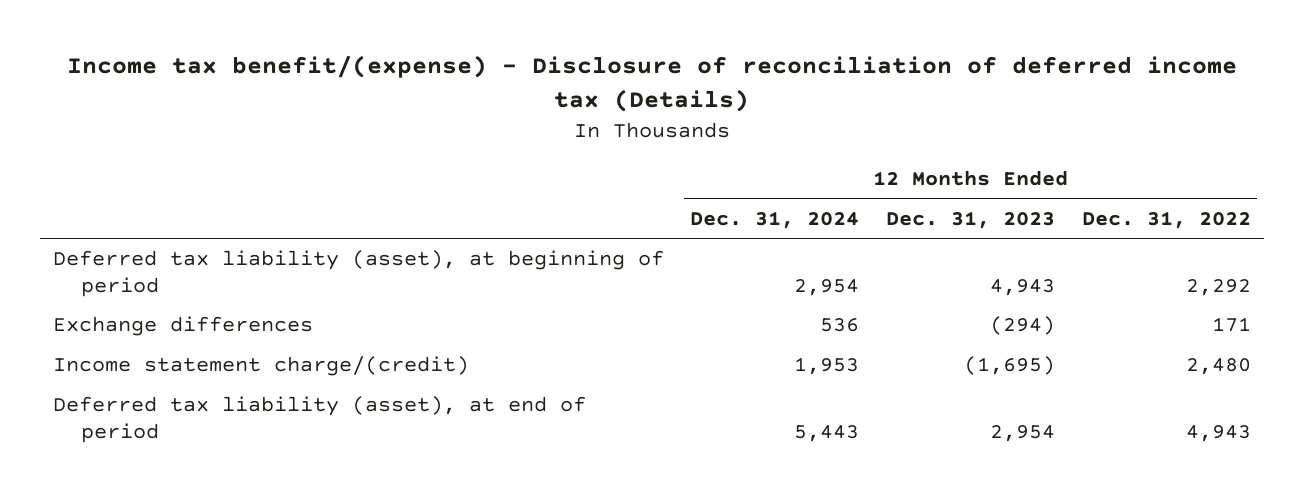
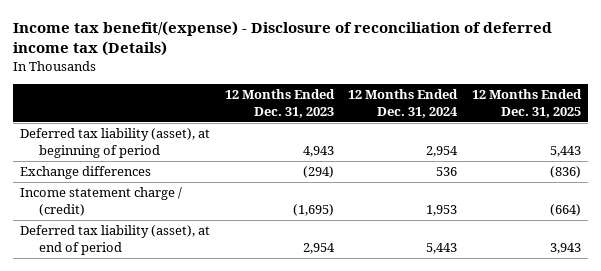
[1081,210,1251,229] Dec. 31, 2022 -> none
none -> [471,89,582,119] 12 Months Ended Dec. 31, 2025
[52,356,469,377] Income statement charge/(credit) -> [20,187,183,217] Income statement charge / (credit)

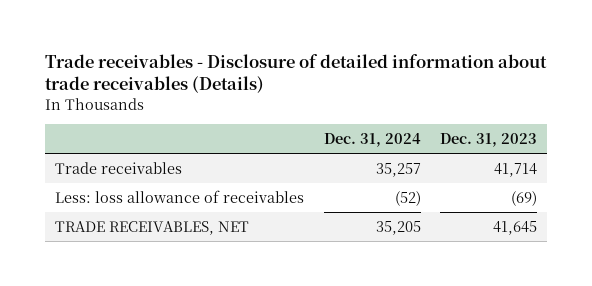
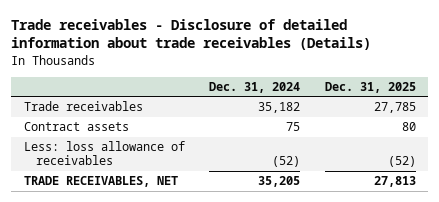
[440,132,538,147] Dec. 31, 2023 -> none
none -> [324,81,416,93] Dec. 31, 2025
[375,162,421,177] 35,257 -> [258,102,301,114] 35,182
none -> [23,122,129,132] Contract assets

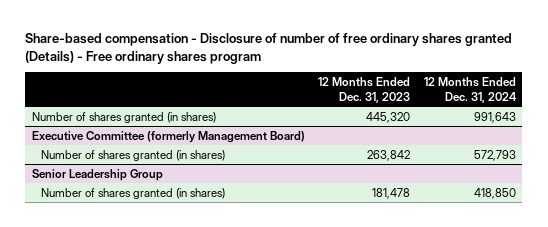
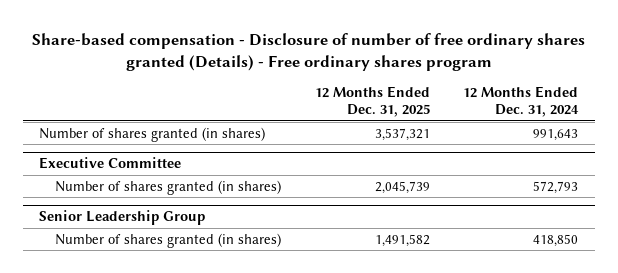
[318,77,411,103] 12 Months Ended Dec. 31, 2023 -> none
none -> [314,86,430,118] 12 Months Ended Dec. 31, 2025
[32,130,306,143] Executive Committee (formerly Management Board) -> [39,157,182,170] Executive Committee

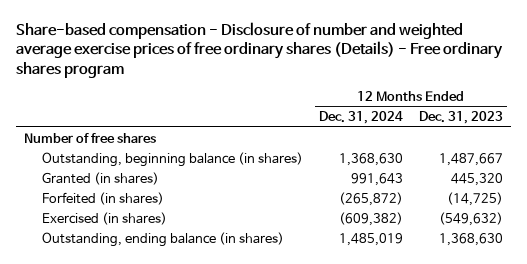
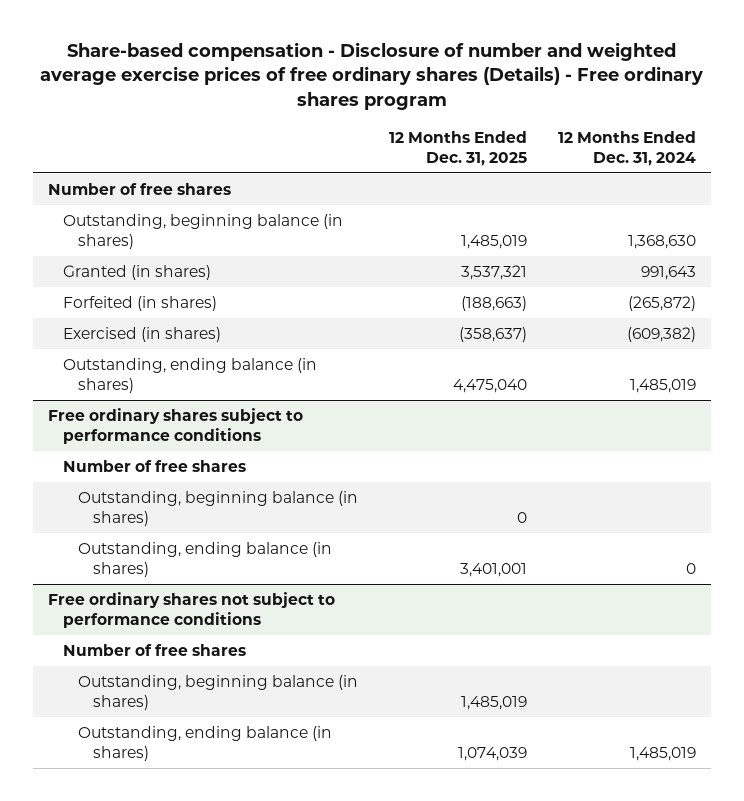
[419,110,504,124] Dec. 31, 2023 -> none
none -> [388,130,527,166] 12 Months Ended Dec. 31, 2025
none -> [48,408,304,445] Free ordinary shares subject to performance conditions
none -> [63,460,247,473] Number of free shares
none -> [78,491,359,527] Outstanding, beginning balance (in shares)
none -> [78,542,333,578] Outstanding, ending balance (in shares)
none -> [48,592,336,629] Free ordinary shares not subject to performance conditions
none -> [63,644,247,657] Number of free shares
none -> [78,675,359,711] Outstanding, beginning balance (in shares)
none -> [78,726,333,762] Outstanding, ending balance (in shares)

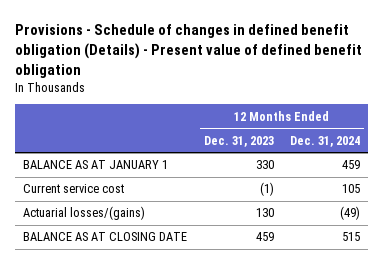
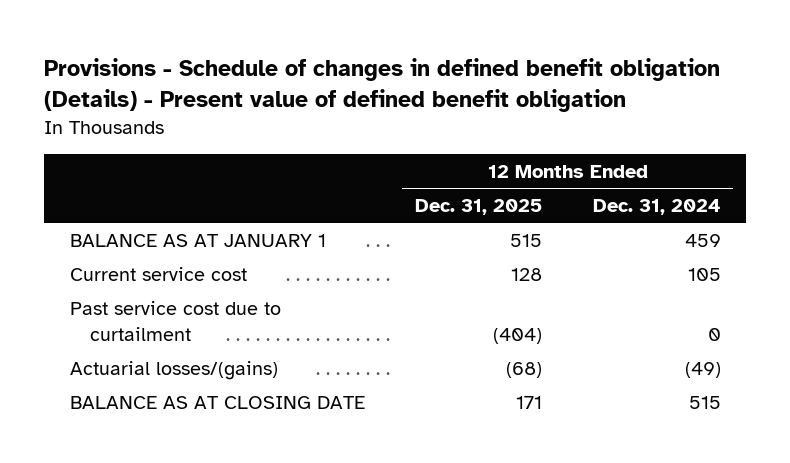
[203,135,274,147] Dec. 31, 2023 -> none
none -> [415,199,543,216] Dec. 31, 2025
none -> [69,300,281,341] Past service cost due to curtailment

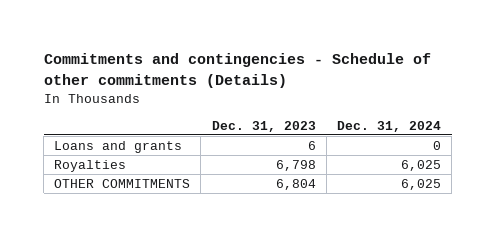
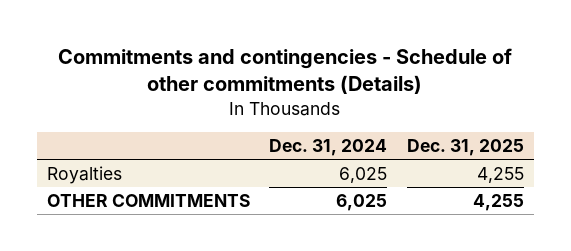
[211,120,316,132] Dec. 31, 2023 -> none
none -> [406,138,524,156] Dec. 31, 2025
[54,140,183,153] Loans and grants -> none

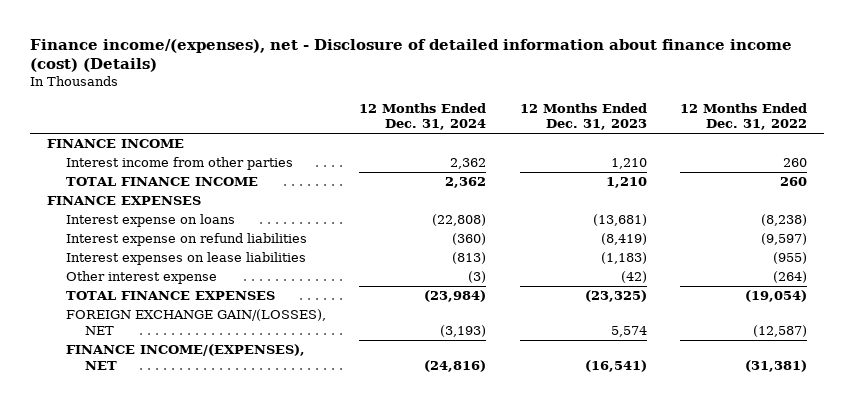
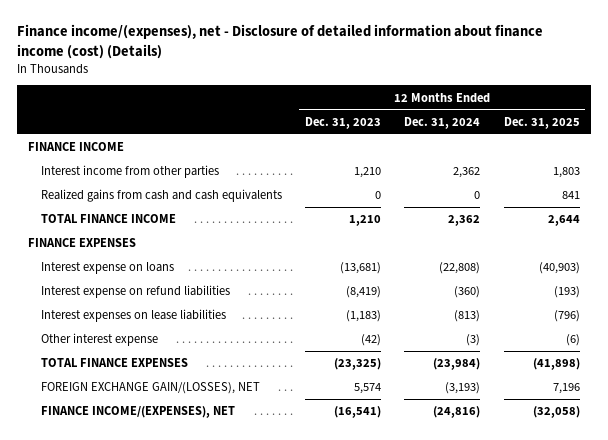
[680,102,808,131] 12 Months Ended Dec. 31, 2022 -> none
none -> [503,116,580,129] Dec. 31, 2025
none -> [40,189,282,203] Realized gains from cash and cash equivalents

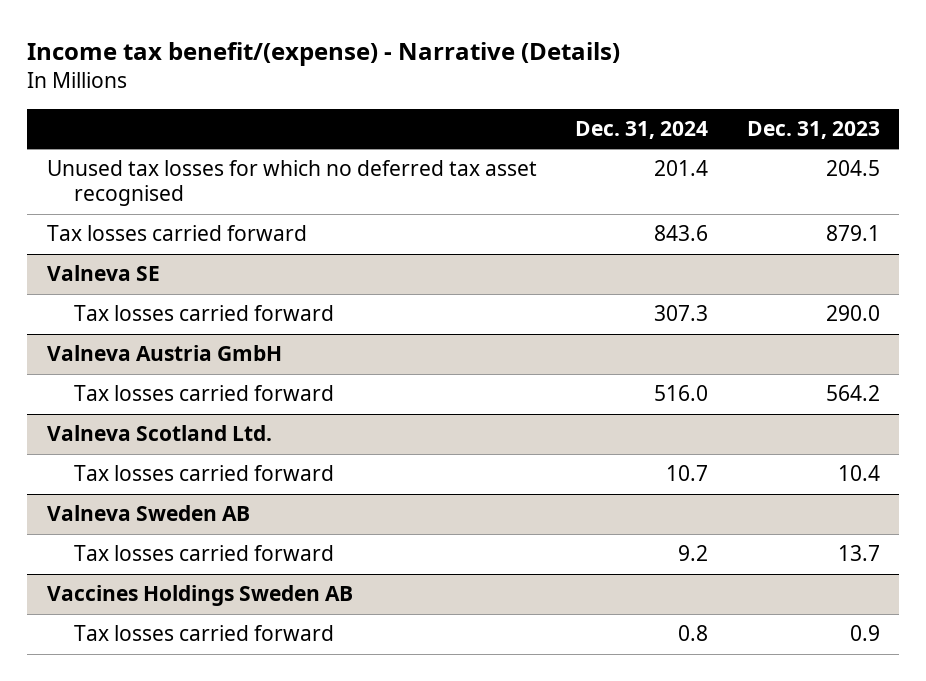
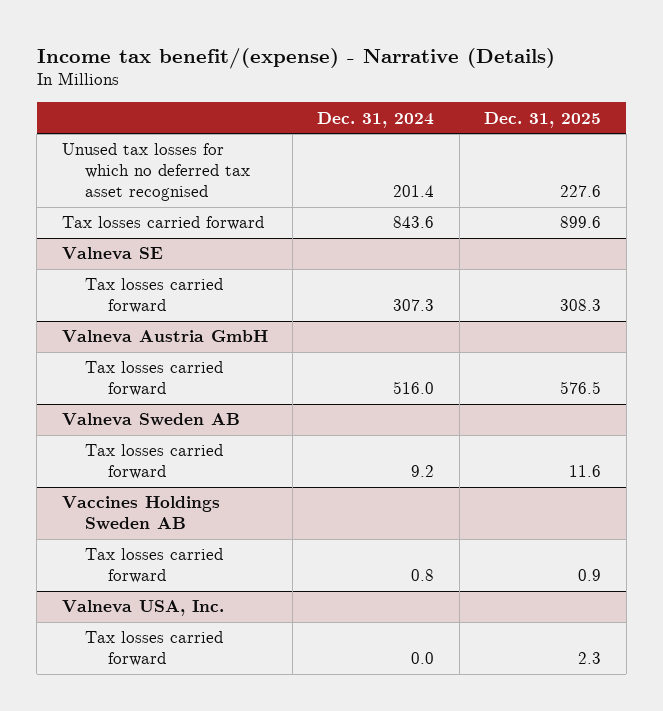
[746,120,880,139] Dec. 31, 2023 -> none
none -> [484,111,602,128] Dec. 31, 2025
[46,425,272,442] Valneva Scotland Ltd. -> none
[73,465,334,482] Tax losses carried forward -> none
none -> [61,600,224,617] Valneva USA, Inc.
none -> [84,631,223,667] Tax losses carried forward

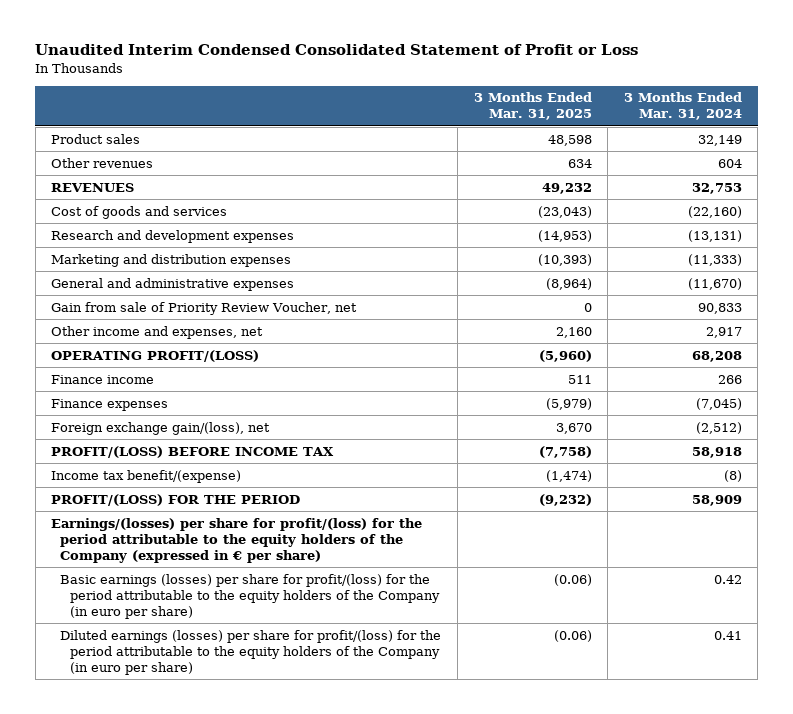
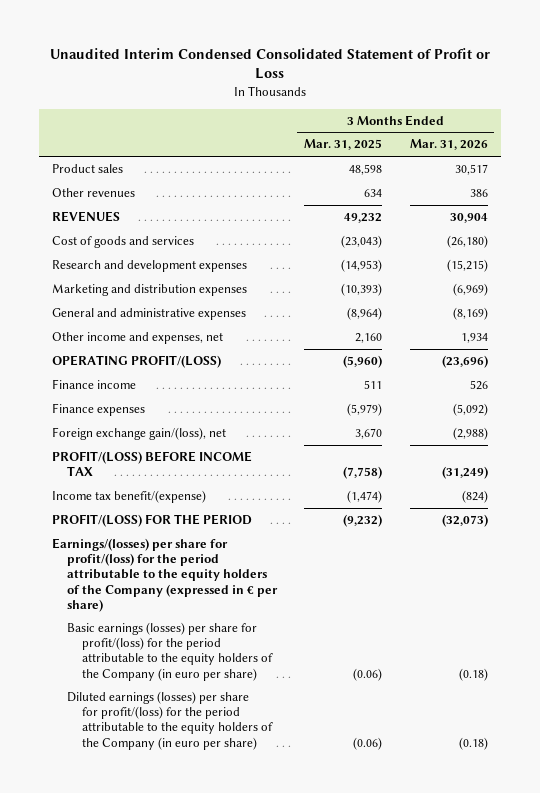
[623,92,742,121] 3 Months Ended Mar. 31, 2024 -> none
none -> [409,139,488,151] Mar. 31, 2026
[51,301,358,315] Gain from sale of Priority Review Voucher, net -> none

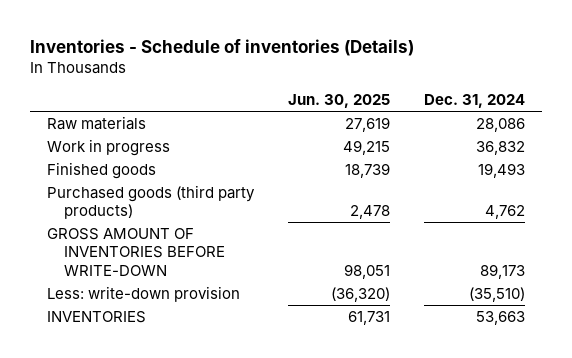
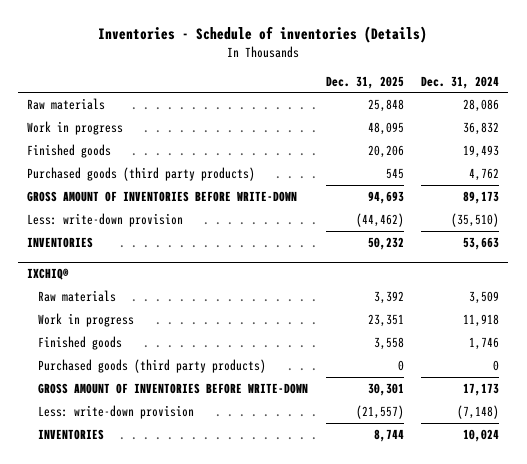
[288,94,391,109] Jun. 30, 2025 -> none
none -> [325,75,404,89] Dec. 31, 2025
none -> [27,268,70,281] IXCHIQ®
none -> [37,289,116,302] Raw materials
none -> [37,312,134,327] Work in progress
none -> [37,335,122,350] Finished goods
none -> [37,358,266,373] Purchased goods (third party products)
none -> [37,382,308,394] GROSS AMOUNT OF INVENTORIES BEFORE WRITE-DOWN
none -> [37,404,194,419] Less: write-down provision
none -> [37,428,104,440] INVENTORIES

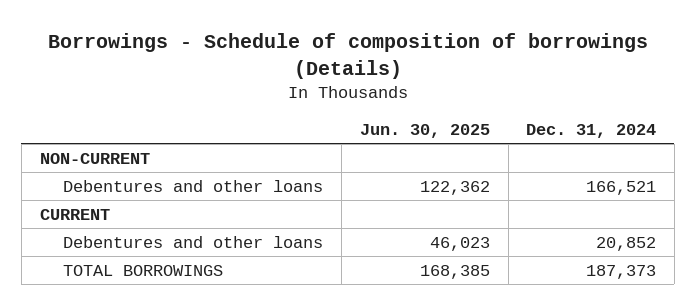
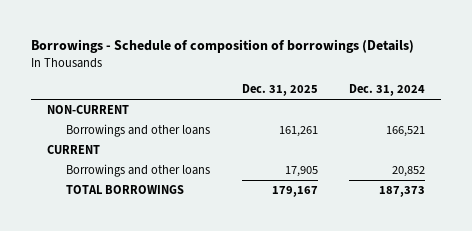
[359,123,490,138] Jun. 30, 2025 -> none
none -> [241,84,318,97] Dec. 31, 2025
[63,179,324,192] Debentures and other loans -> [66,123,211,137] Borrowings and other loans
[63,235,324,248] Debentures and other loans -> [66,163,211,177] Borrowings and other loans

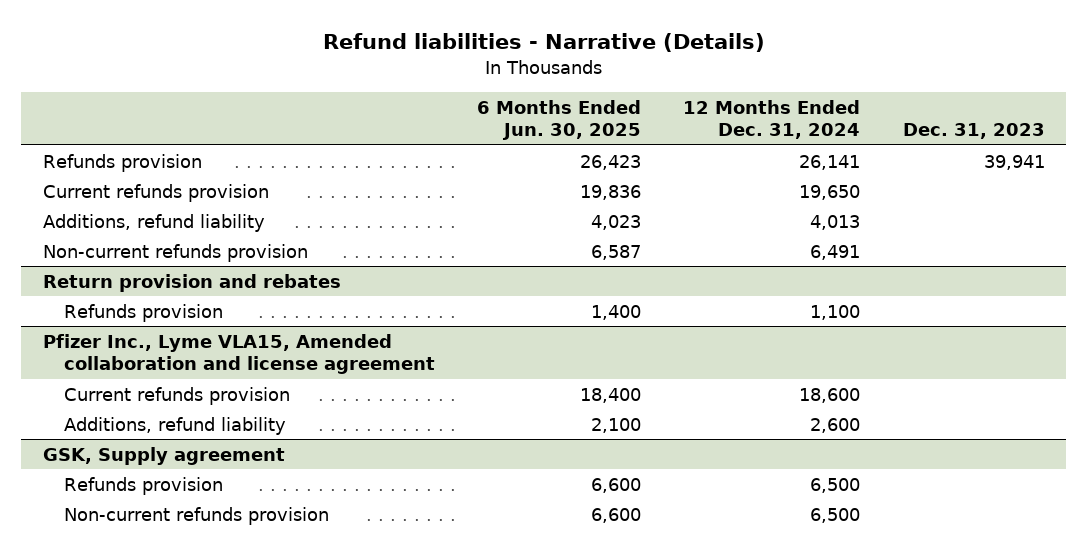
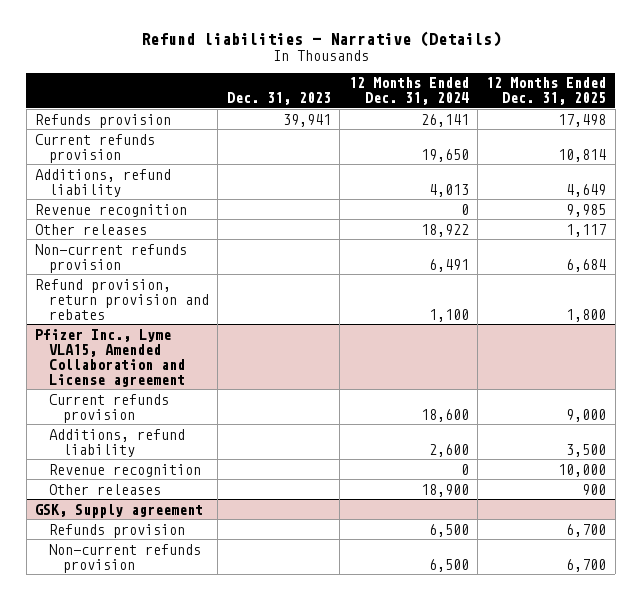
[477,99,642,141] 6 Months Ended Jun. 30, 2025 -> none
none -> [486,77,607,106] 12 Months Ended Dec. 31, 2025
none -> [35,203,188,217] Revenue recognition
none -> [35,223,148,235] Other releases
[42,273,341,292] Return provision and rebates -> none
[63,303,223,322] Refunds provision -> none
none -> [35,278,210,320] Refund provision, return provision and rebates
[42,333,435,375] Pfizer Inc., Lyme VLA15, Amended collaboration and license agreement -> [35,328,186,387] Pfizer Inc., Lyme VLA15, Amended Collaboration and License agreement
none -> [49,463,202,477] Revenue recognition
none -> [49,483,162,495] Other releases

